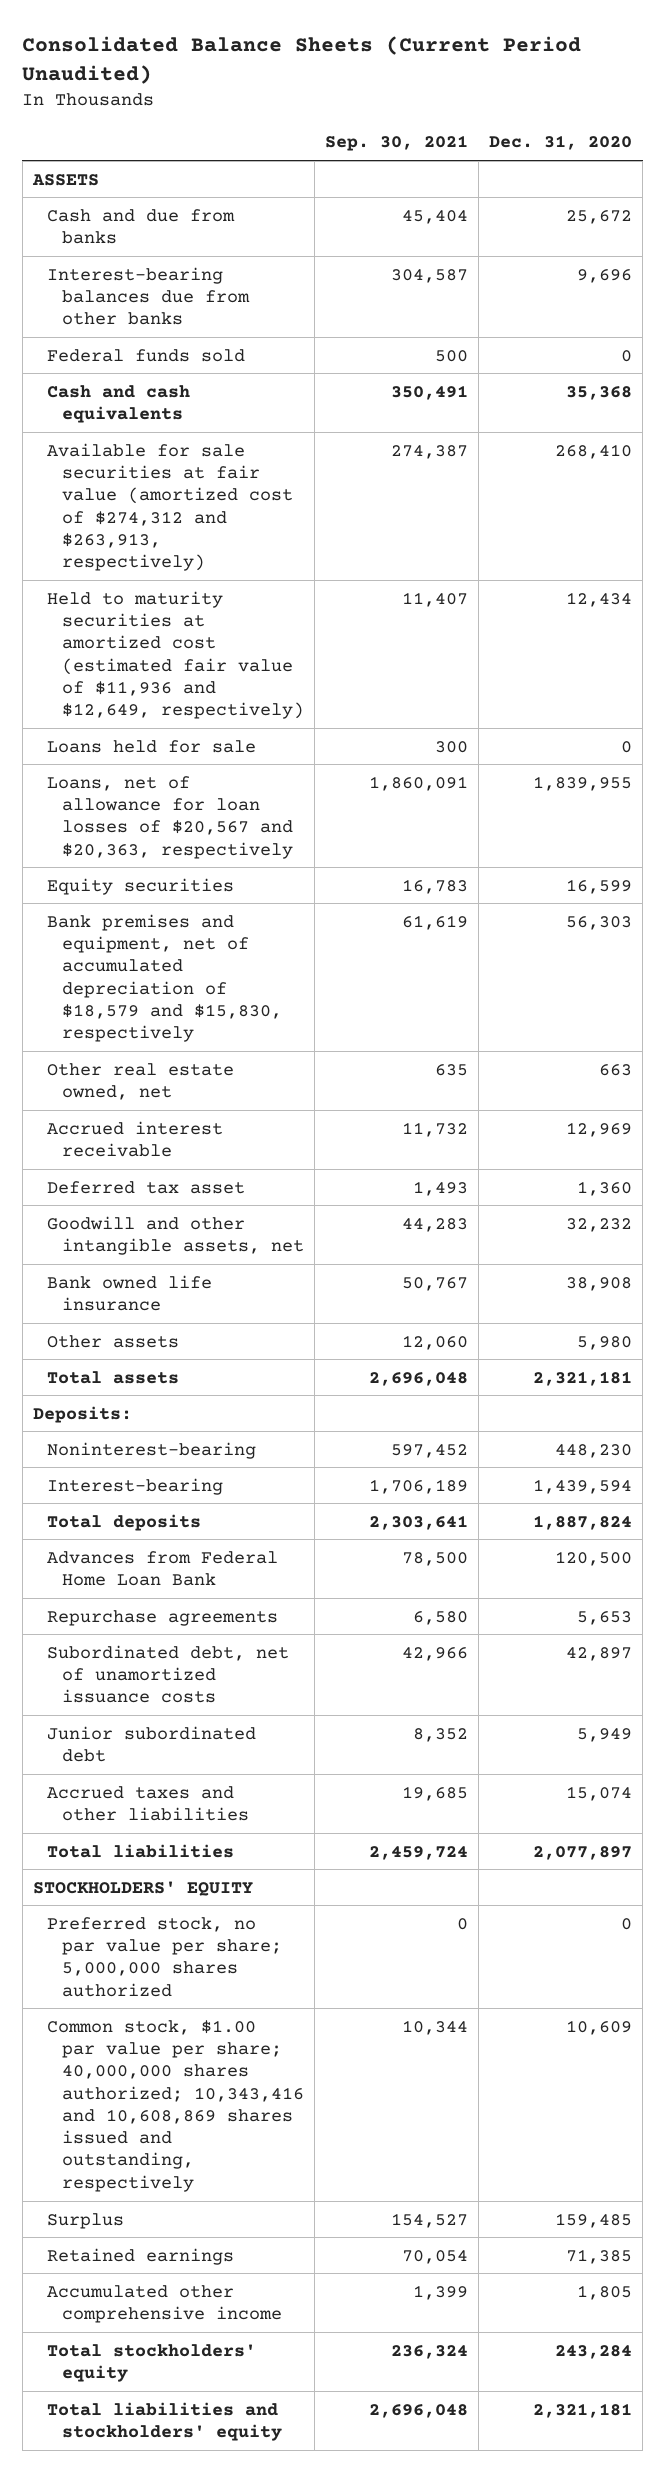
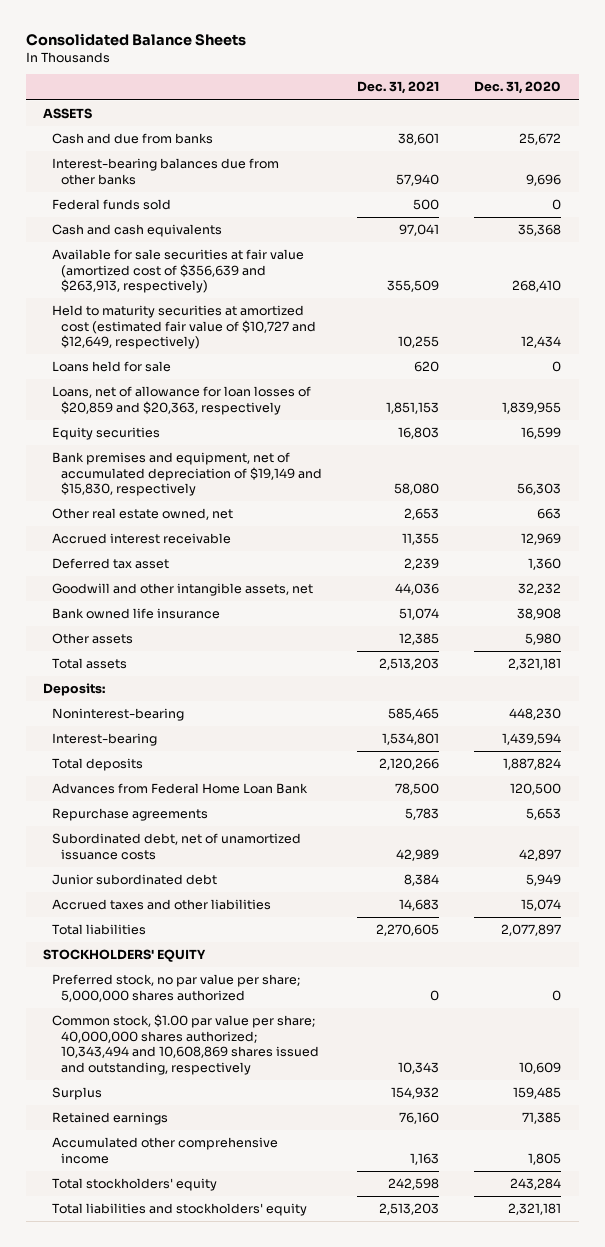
[22,36,582,85] Consolidated Balance Sheets (Current Period Unaudited) -> [25,33,246,47] Consolidated Balance Sheets
[324,135,468,152] Sep. 30, 2021 -> none
none -> [357,81,440,95] Dec. 31, 2021
[47,442,293,572] Available for sale securities at fair value (amortized cost of $274,312 and $263,913, respectively) -> [52,249,305,294] Available for sale securities at fair value (amortized cost of $356,639 and $263,913, respectively)
[47,590,304,720] Held to maturity securities at amortized cost (estimated fair value of $11,936 and $12,649, respectively) -> [52,305,317,350] Held to maturity securities at amortized cost (estimated fair value of $10,727 and $12,649, respectively)
[47,775,293,859] Loans, net of allowance for loan losses of $20,567 and $20,363, respectively -> [52,386,312,415] Loans, net of allowance for loan losses of $20,859 and $20,363, respectively
[47,913,282,1043] Bank premises and equipment, net of accumulated depreciation of $18,579 and $15,830, respectively -> [52,452,323,497] Bank premises and equipment, net of accumulated depreciation of $19,149 and $15,830, respectively
[47,2019,304,2192] Common stock, $1.00 par value per share; 40,000,000 shares authorized; 10,343,416 and 10,608,869 shares issued and outstanding, respectively -> [52,1014,320,1075] Common stock, $1.00 par value per share; 40,000,000 shares authorized; 10,343,494 and 10,608,869 shares issued and outstanding, respectively

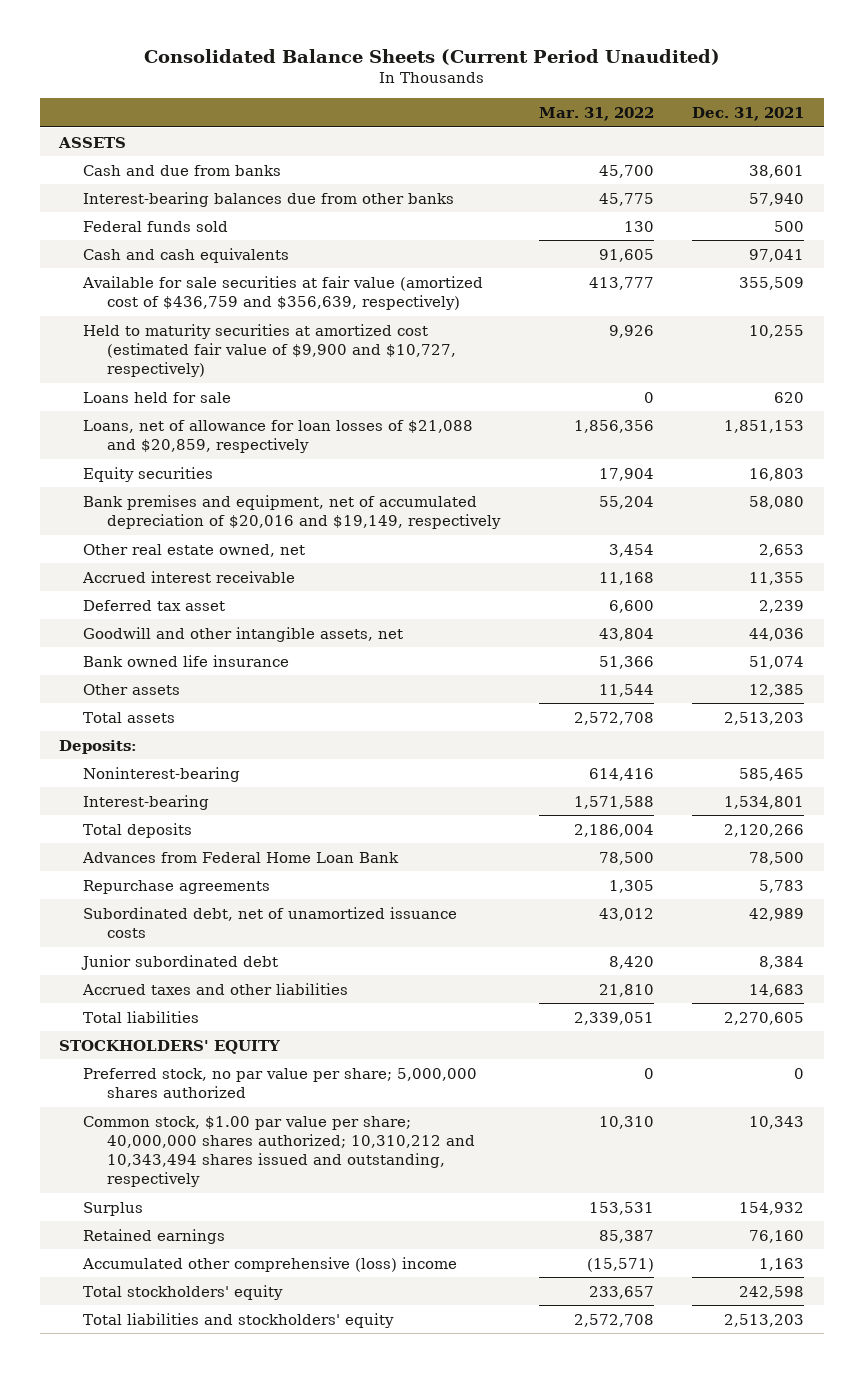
[25,33,246,47] Consolidated Balance Sheets -> [143,48,720,65] Consolidated Balance Sheets (Current Period Unaudited)
[474,81,562,95] Dec. 31, 2020 -> none
none -> [538,107,654,122] Mar. 31, 2022
[52,249,305,294] Available for sale securities at fair value (amortized cost of $356,639 and $263,913, respectively) -> [81,275,483,310] Available for sale securities at fair value (amortized cost of $436,759 and $356,639, respectively)
[52,305,317,350] Held to maturity securities at amortized cost (estimated fair value of $10,727 and $12,649, respectively) -> [82,323,457,378] Held to maturity securities at amortized cost (estimated fair value of $9,900 and $10,727, respectively)
[52,386,312,415] Loans, net of allowance for loan losses of $20,859 and $20,363, respectively -> [82,419,473,453] Loans, net of allowance for loan losses of $21,088 and $20,859, respectively
[52,452,323,497] Bank premises and equipment, net of accumulated depreciation of $19,149 and $15,830, respectively -> [82,494,502,529] Bank premises and equipment, net of accumulated depreciation of $20,016 and $19,149, respectively
[52,1014,320,1075] Common stock, $1.00 par value per share; 40,000,000 shares authorized; 10,343,494 and 10,608,869 shares issued and outstanding, respectively -> [82,1115,476,1188] Common stock, $1.00 par value per share; 40,000,000 shares authorized; 10,310,212 and 10,343,494 shares issued and outstanding, respectively
[52,1137,279,1164] Accumulated other comprehensive income -> [81,1256,457,1272] Accumulated other comprehensive (loss) income

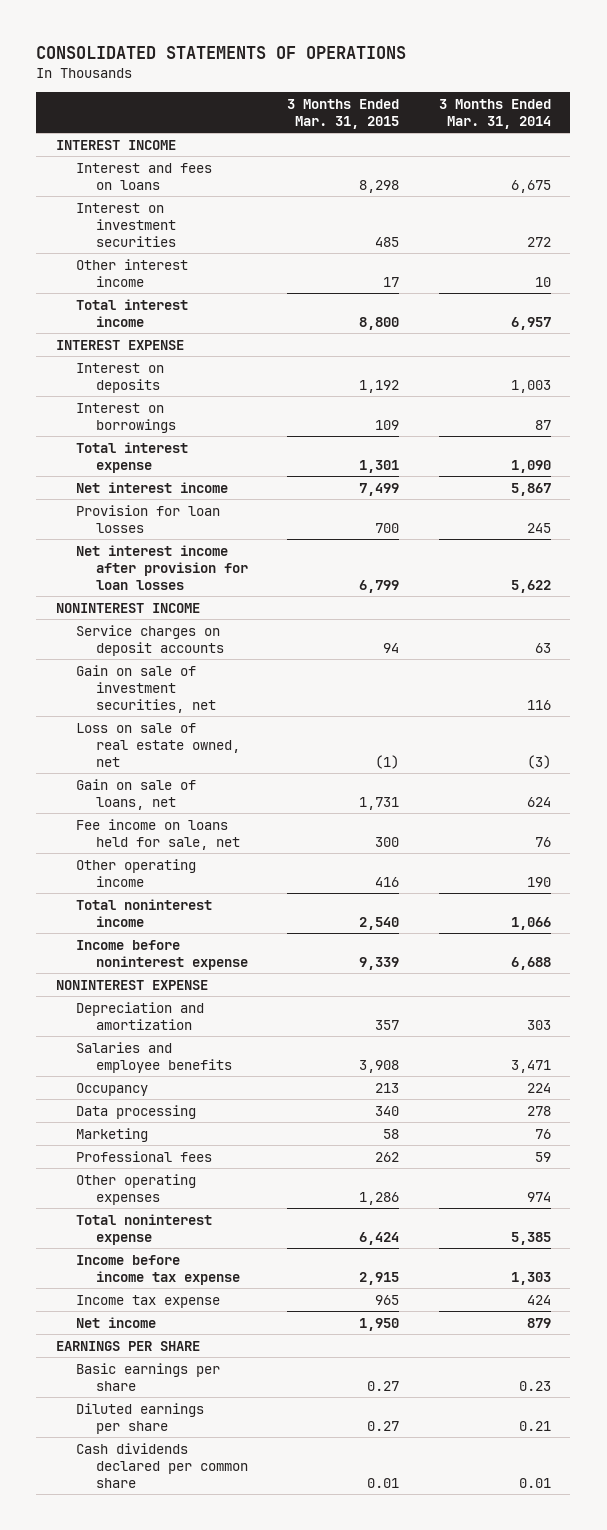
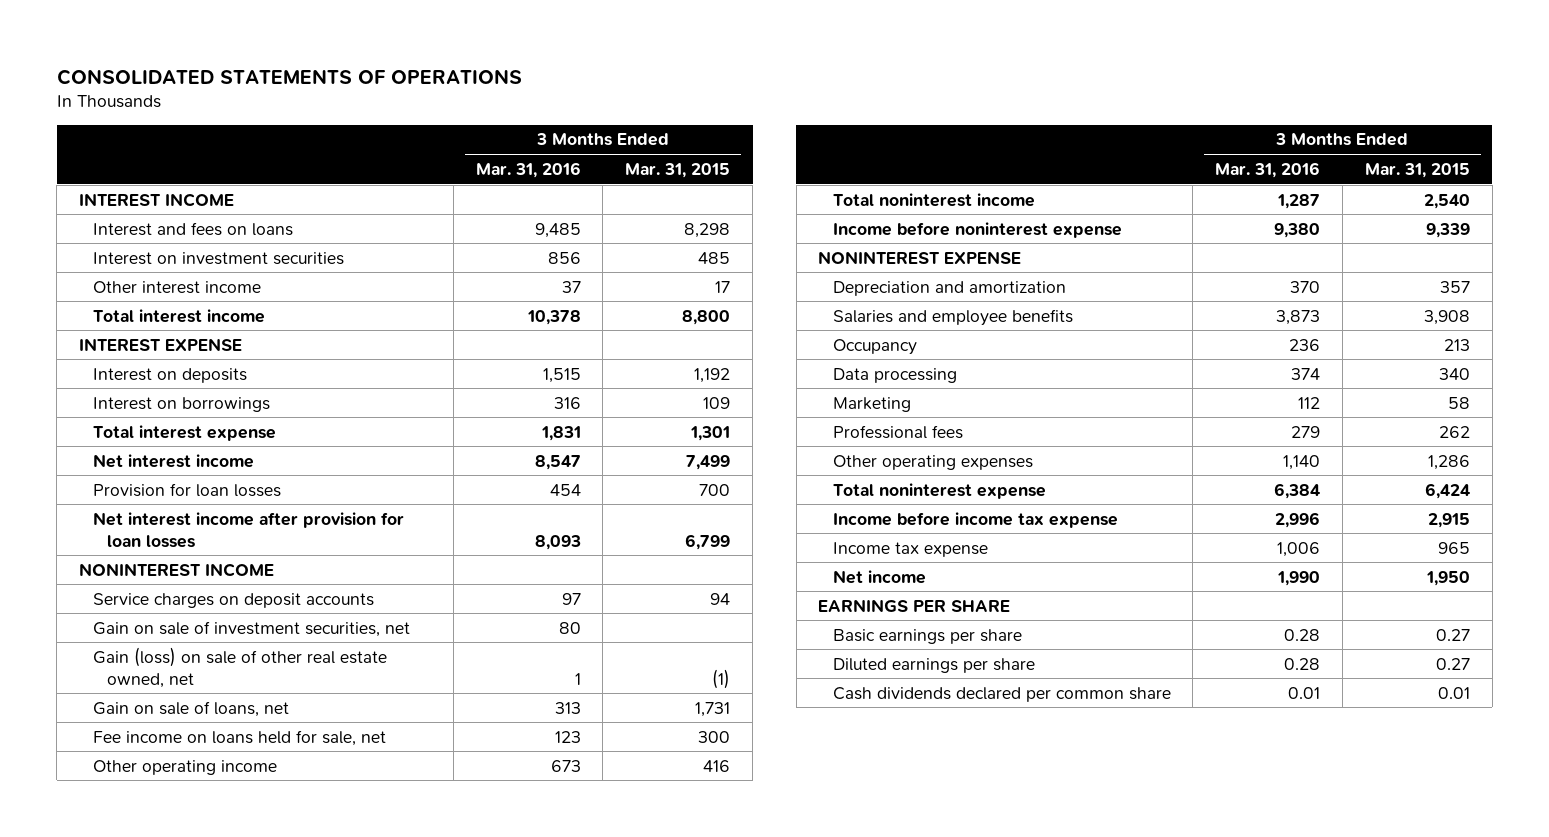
[438,98,551,129] 3 Months Ended Mar. 31, 2014 -> none
none -> [475,161,581,178] Mar. 31, 2016
[76,722,241,768] Loss on sale of real estate owned, net -> [93,646,388,688] Gain (loss) on sale of other real estate owned, net

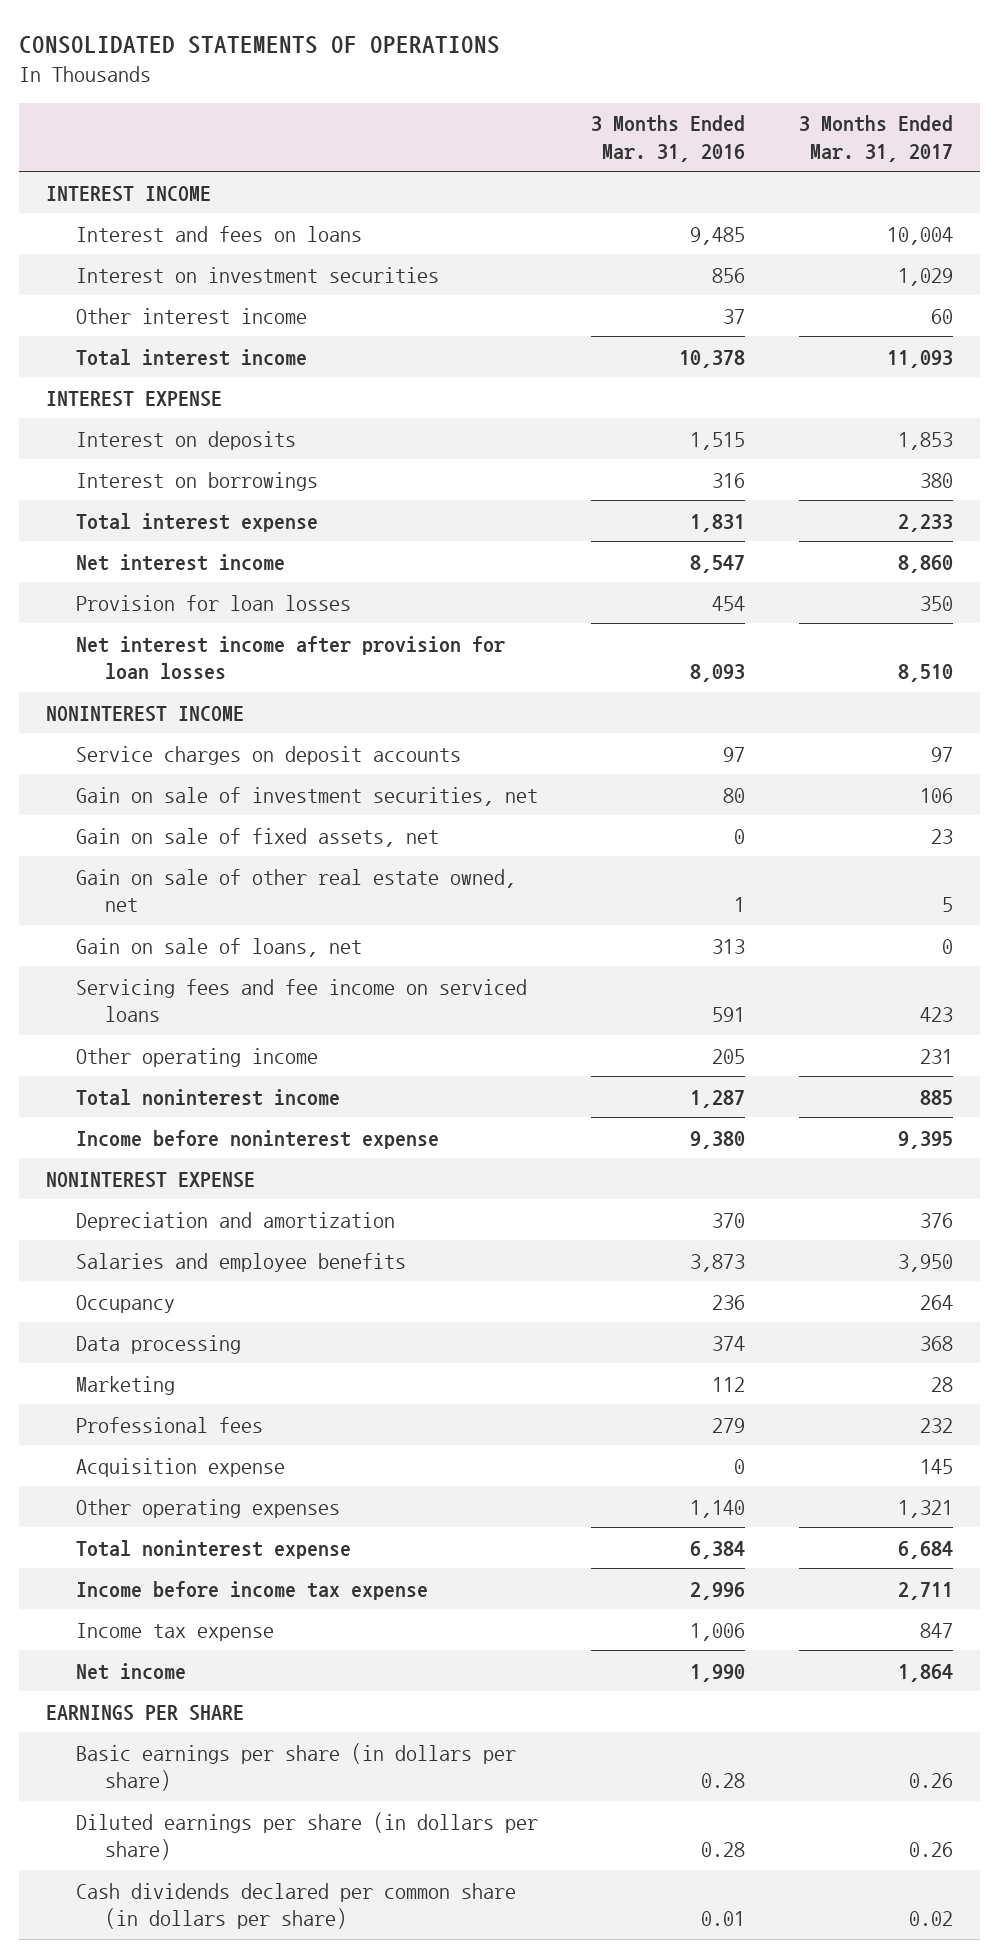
[625,162,731,178] Mar. 31, 2015 -> none
none -> [799,115,954,162] 3 Months Ended Mar. 31, 2017
none -> [75,827,439,847] Gain on sale of fixed assets, net
[93,646,388,688] Gain (loss) on sale of other real estate owned, net -> [75,868,516,912] Gain on sale of other real estate owned, net
[93,729,387,746] Fee income on loans held for sale, net -> [75,978,527,1022] Servicing fees and fee income on serviced loans
[554,730,581,743] 123 -> [712,1006,746,1022] 591
[550,759,581,772] 673 -> [712,1048,746,1064] 205
none -> [75,1457,285,1477] Acquisition expense
[832,628,1022,644] Basic earnings per share -> [75,1742,516,1791] Basic earnings per share (in dollars per share)
[832,657,1035,673] Diluted earnings per share -> [75,1811,538,1860] Diluted earnings per share (in dollars per share)
[832,686,1171,702] Cash dividends declared per common share -> [75,1882,516,1929] Cash dividends declared per common share (in dollars per share)

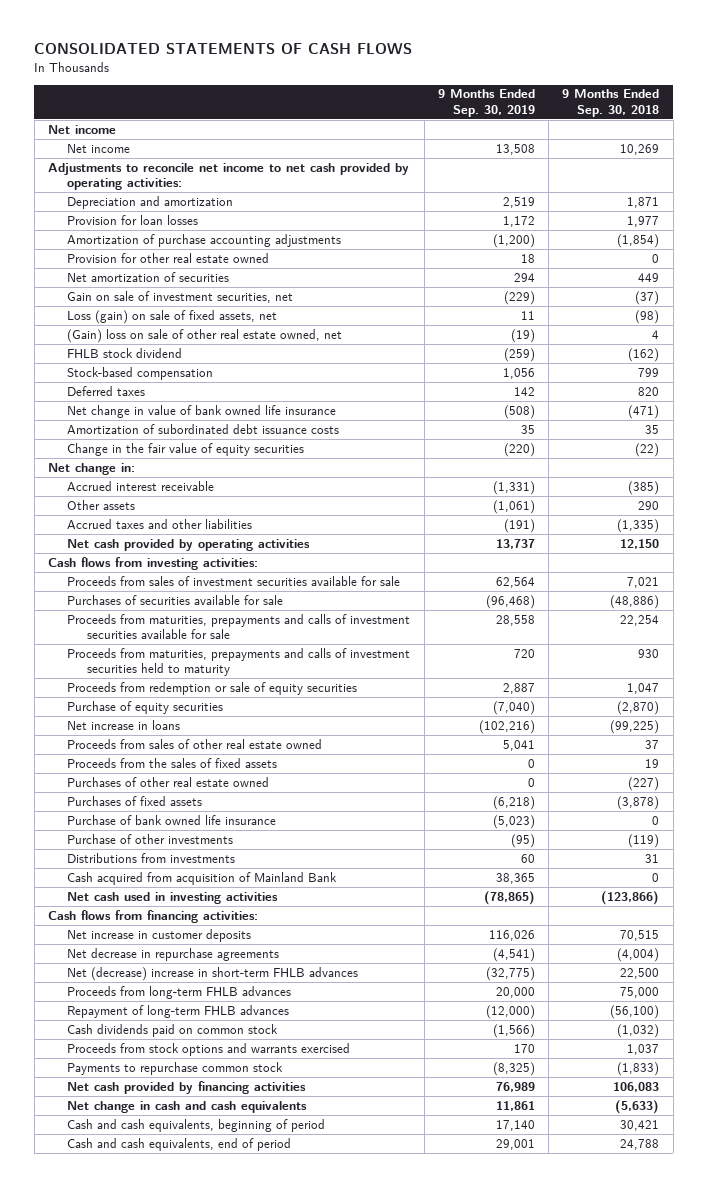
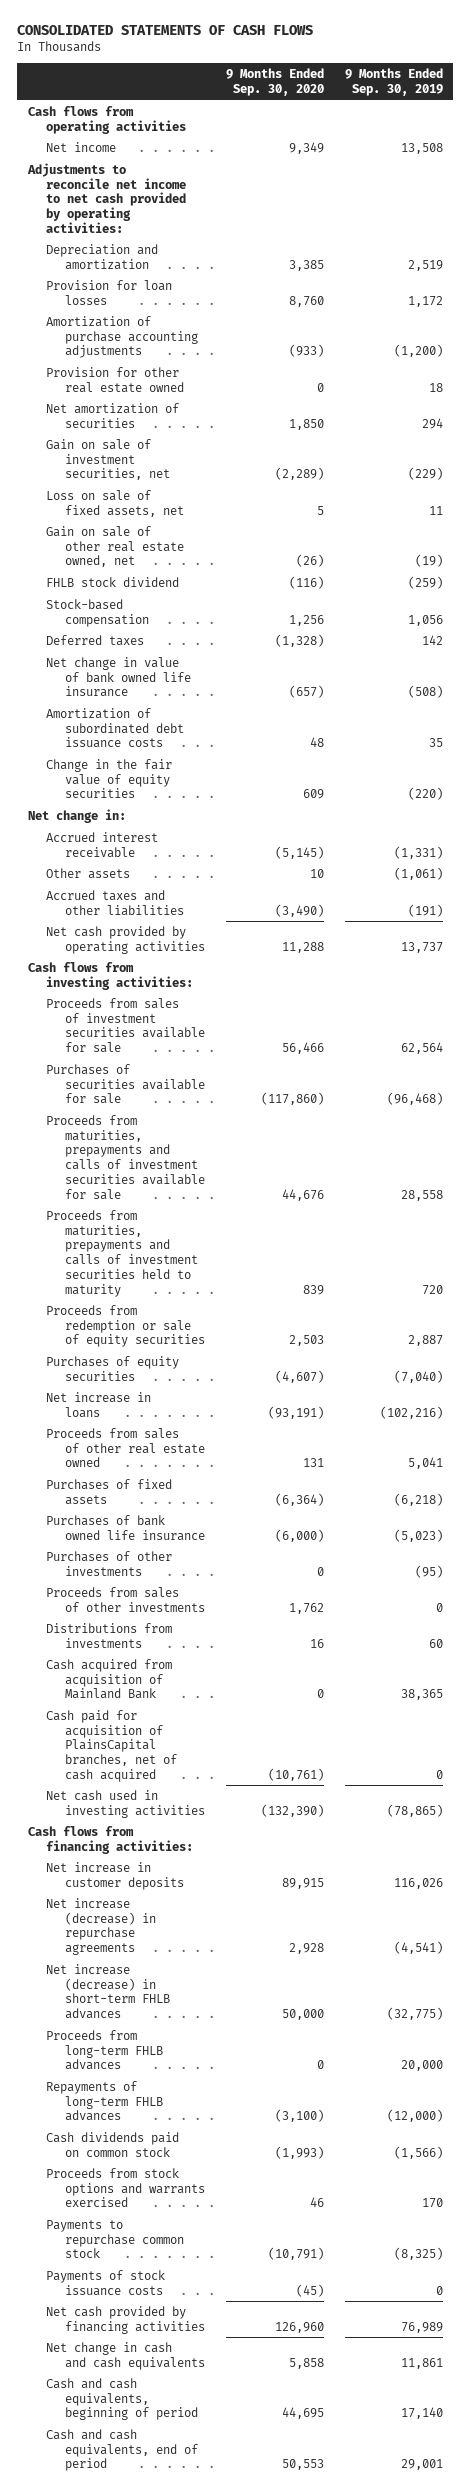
[562,89,660,117] 9 Months Ended Sep. 30, 2018 -> none
none -> [225,68,324,96] 9 Months Ended Sep. 30, 2020
[47,124,116,134] Net income -> [27,105,187,134] Cash flows from operating activities
[67,309,278,324] Loss (gain) on sale of fixed assets, net -> [46,489,184,517] Loss on sale of fixed assets, net
[67,328,343,343] (Gain) loss on sale of other real estate owned, net -> [46,525,184,568] Gain on sale of other real estate owned, net
[67,700,224,714] Purchase of equity securities -> [46,1355,180,1381] Purchases of equity securities
[67,757,278,768] Proceeds from the sales of fixed assets -> none
[67,776,270,787] Purchases of other real estate owned -> none
[67,814,277,825] Purchase of bank owned life insurance -> [46,1514,205,1541] Purchases of bank owned life insurance
[67,833,234,844] Purchase of other investments -> [46,1550,173,1576] Purchases of other investments
none -> [46,1586,205,1612] Proceeds from sales of other investments
none -> [46,1709,177,1782] Cash paid for acquisition of PlainsCapital branches, net of cash acquired
[67,947,280,961] Net decrease in repurchase agreements -> [46,1897,156,1956] Net increase (decrease) in repurchase agreements
[67,966,359,981] Net (decrease) increase in short-term FHLB advances -> [46,1963,170,2020] Net increase (decrease) in short-term FHLB advances
[67,1004,290,1018] Repayment of long-term FHLB advances -> [46,2080,163,2122] Repayments of long-term FHLB advances
none -> [46,2269,166,2296] Payments of stock issuance costs

